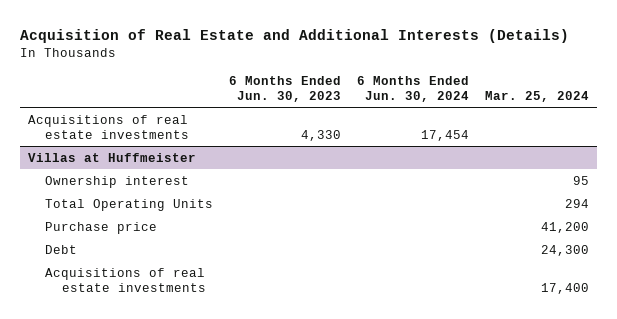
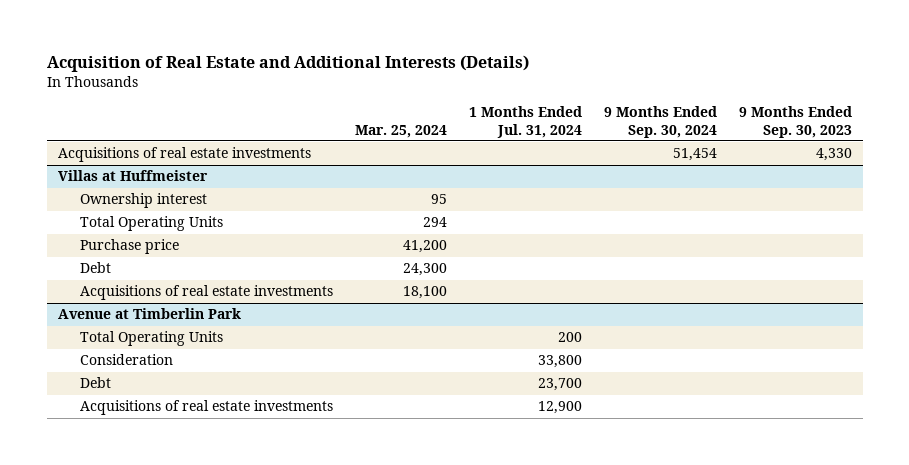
[229,75,342,103] 6 Months Ended Jun. 30, 2023 -> none
[357,75,470,103] 6 Months Ended Jun. 30, 2024 -> none
none -> [468,106,582,138] 1 Months Ended Jul. 31, 2024
none -> [603,106,717,138] 9 Months Ended Sep. 30, 2024
none -> [738,106,852,138] 9 Months Ended Sep. 30, 2023
[541,282,590,294] 17,400 -> [402,286,447,300] 18,100
none -> [57,308,241,320] Avenue at Timberlin Park
none -> [79,331,223,347] Total Operating Units
none -> [79,354,173,366] Consideration
none -> [79,377,111,389] Debt
none -> [79,400,333,416] Acquisitions of real estate investments

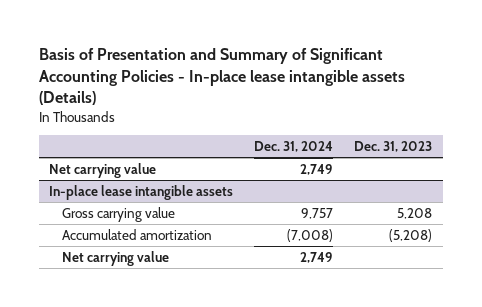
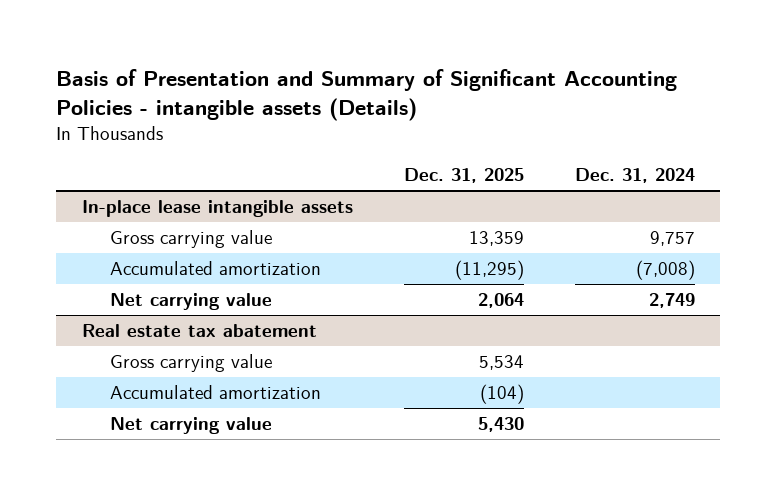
[39,48,406,105] Basis of Presentation and Summary of Significant Accounting Policies - In-place lease intangible assets (Details) -> [56,68,678,121] Basis of Presentation and Summary of Significant Accounting Policies - intangible assets (Details)
[354,140,433,152] Dec. 31, 2023 -> none
none -> [403,168,524,184] Dec. 31, 2025
[49,162,157,178] Net carrying value -> none
none -> [81,324,317,338] Real estate tax abatement
none -> [109,354,272,373] Gross carrying value
none -> [109,385,321,400] Accumulated amortization
none -> [109,417,272,435] Net carrying value

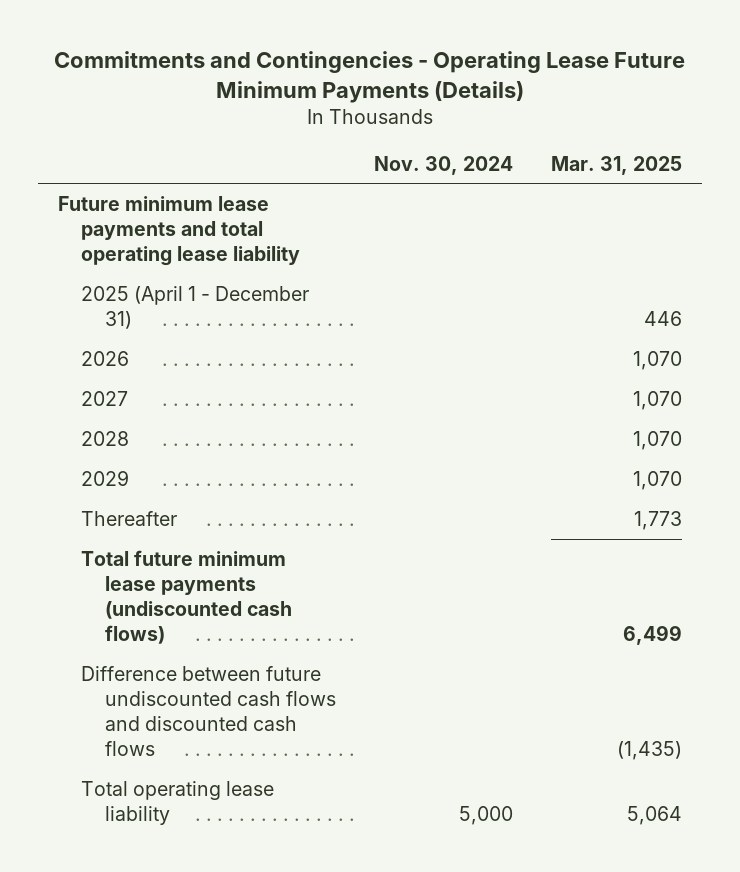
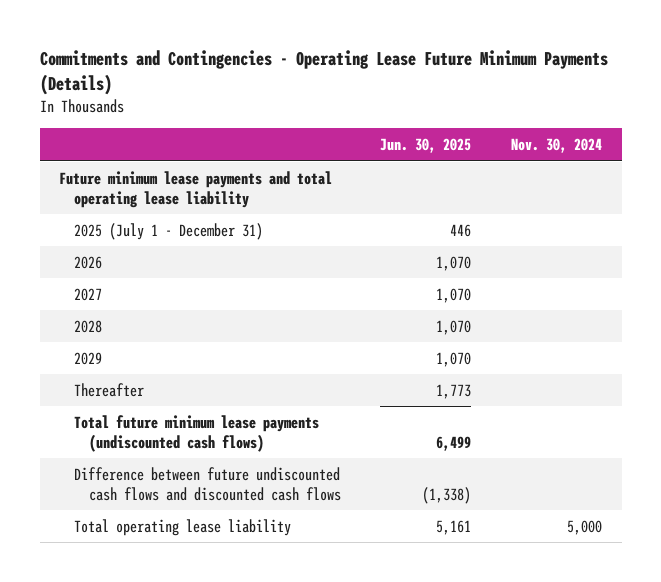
[551,155,683,175] Mar. 31, 2025 -> none
none -> [380,138,472,154] Jun. 30, 2025
[81,285,310,330] 2025 (April 1 - December 31) -> [73,222,263,240] 2025 (July 1 - December 31)

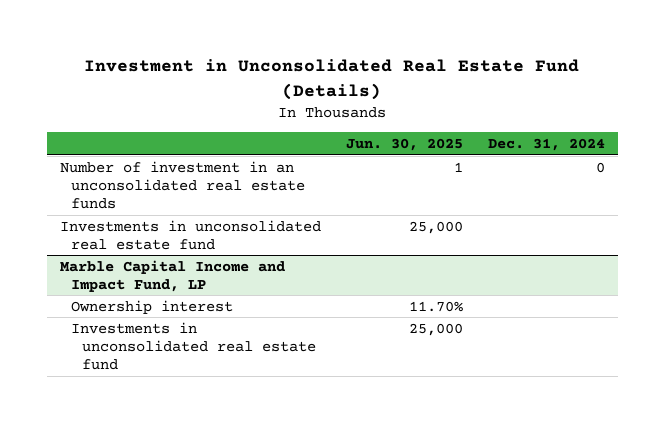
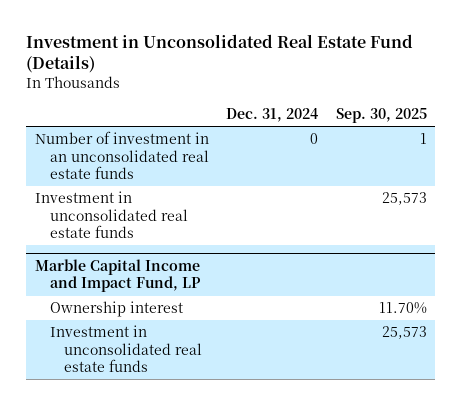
[345,137,463,151] Jun. 30, 2025 -> none
none -> [335,108,427,124] Sep. 30, 2025
[59,219,321,250] Investments in unconsolidated real estate fund -> [35,191,188,239] Investment in unconsolidated real estate funds
[70,321,316,371] Investments in unconsolidated real estate fund -> [49,325,203,373] Investment in unconsolidated real estate funds

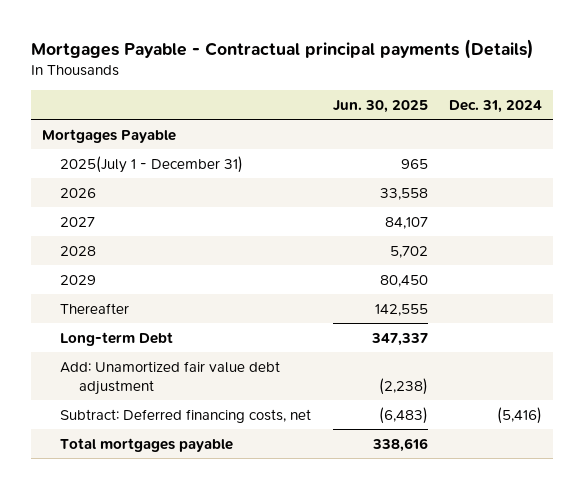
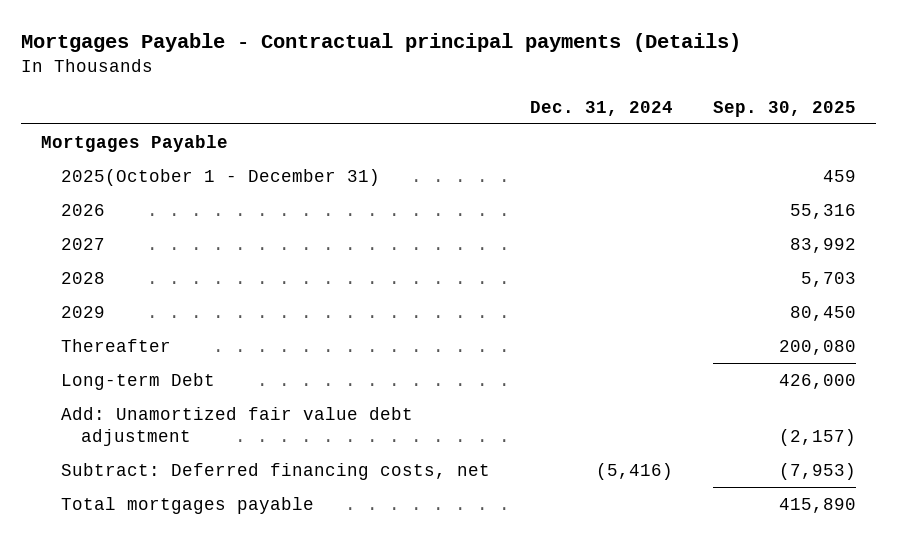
[332,100,428,114] Jun. 30, 2025 -> none
none -> [712,100,856,117] Sep. 30, 2025
[60,155,244,173] 2025(July 1 - December 31) -> [60,168,380,186] 2025(October 1 - December 31)

